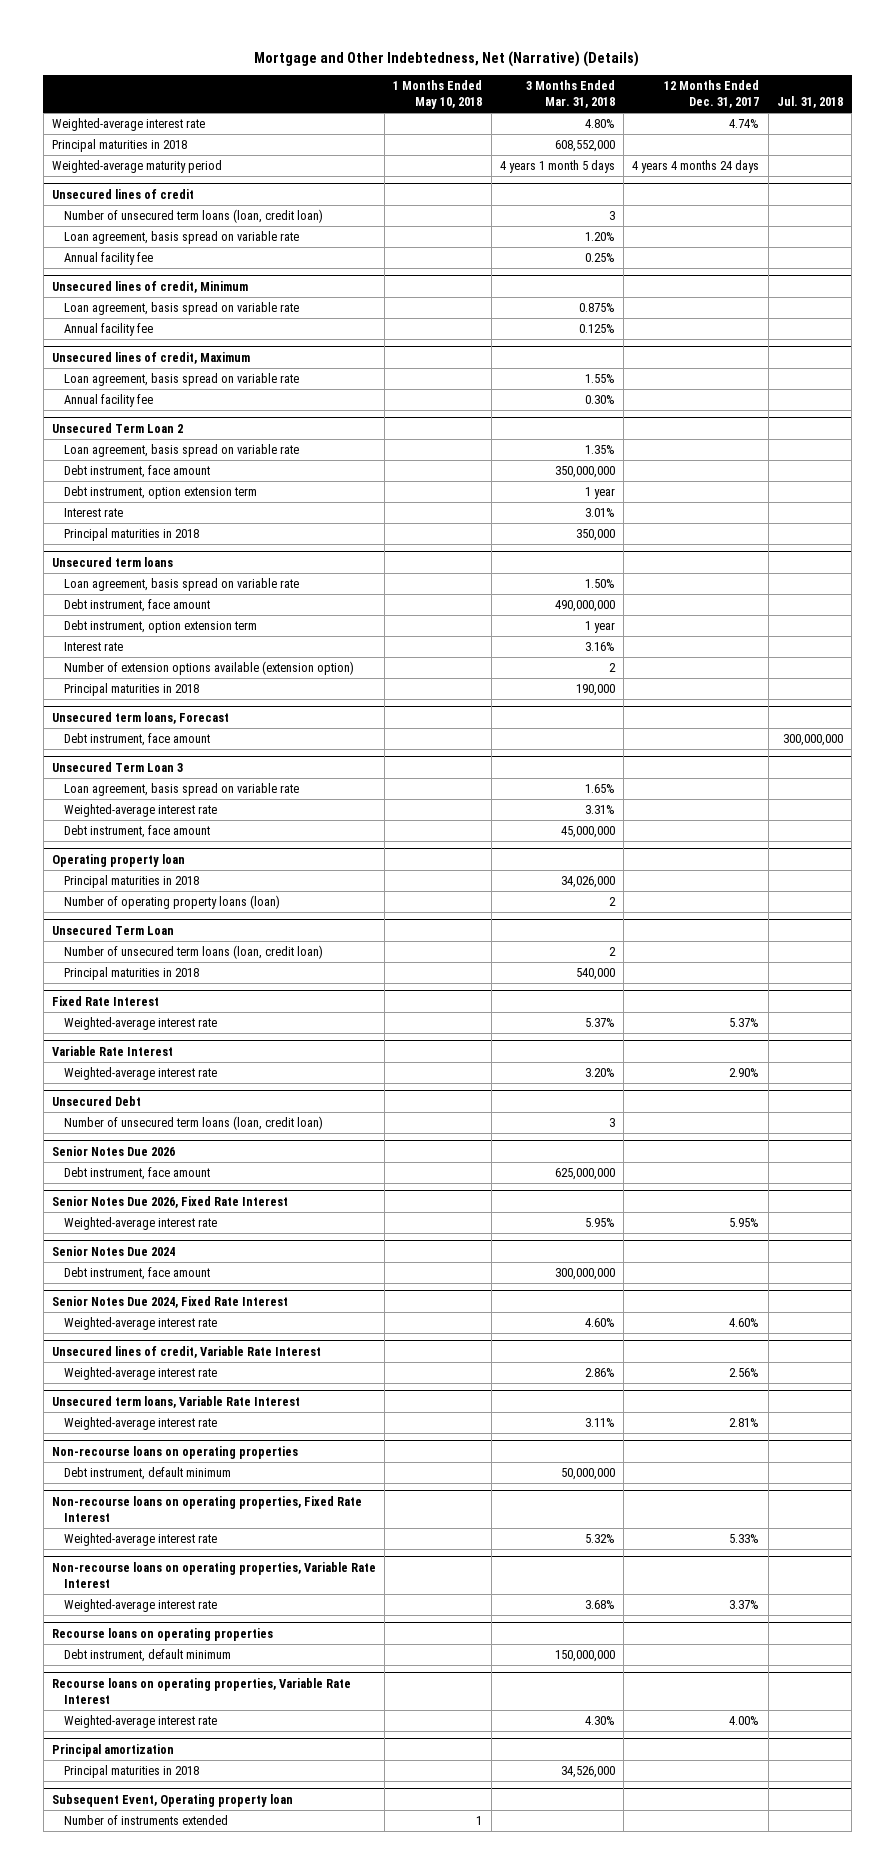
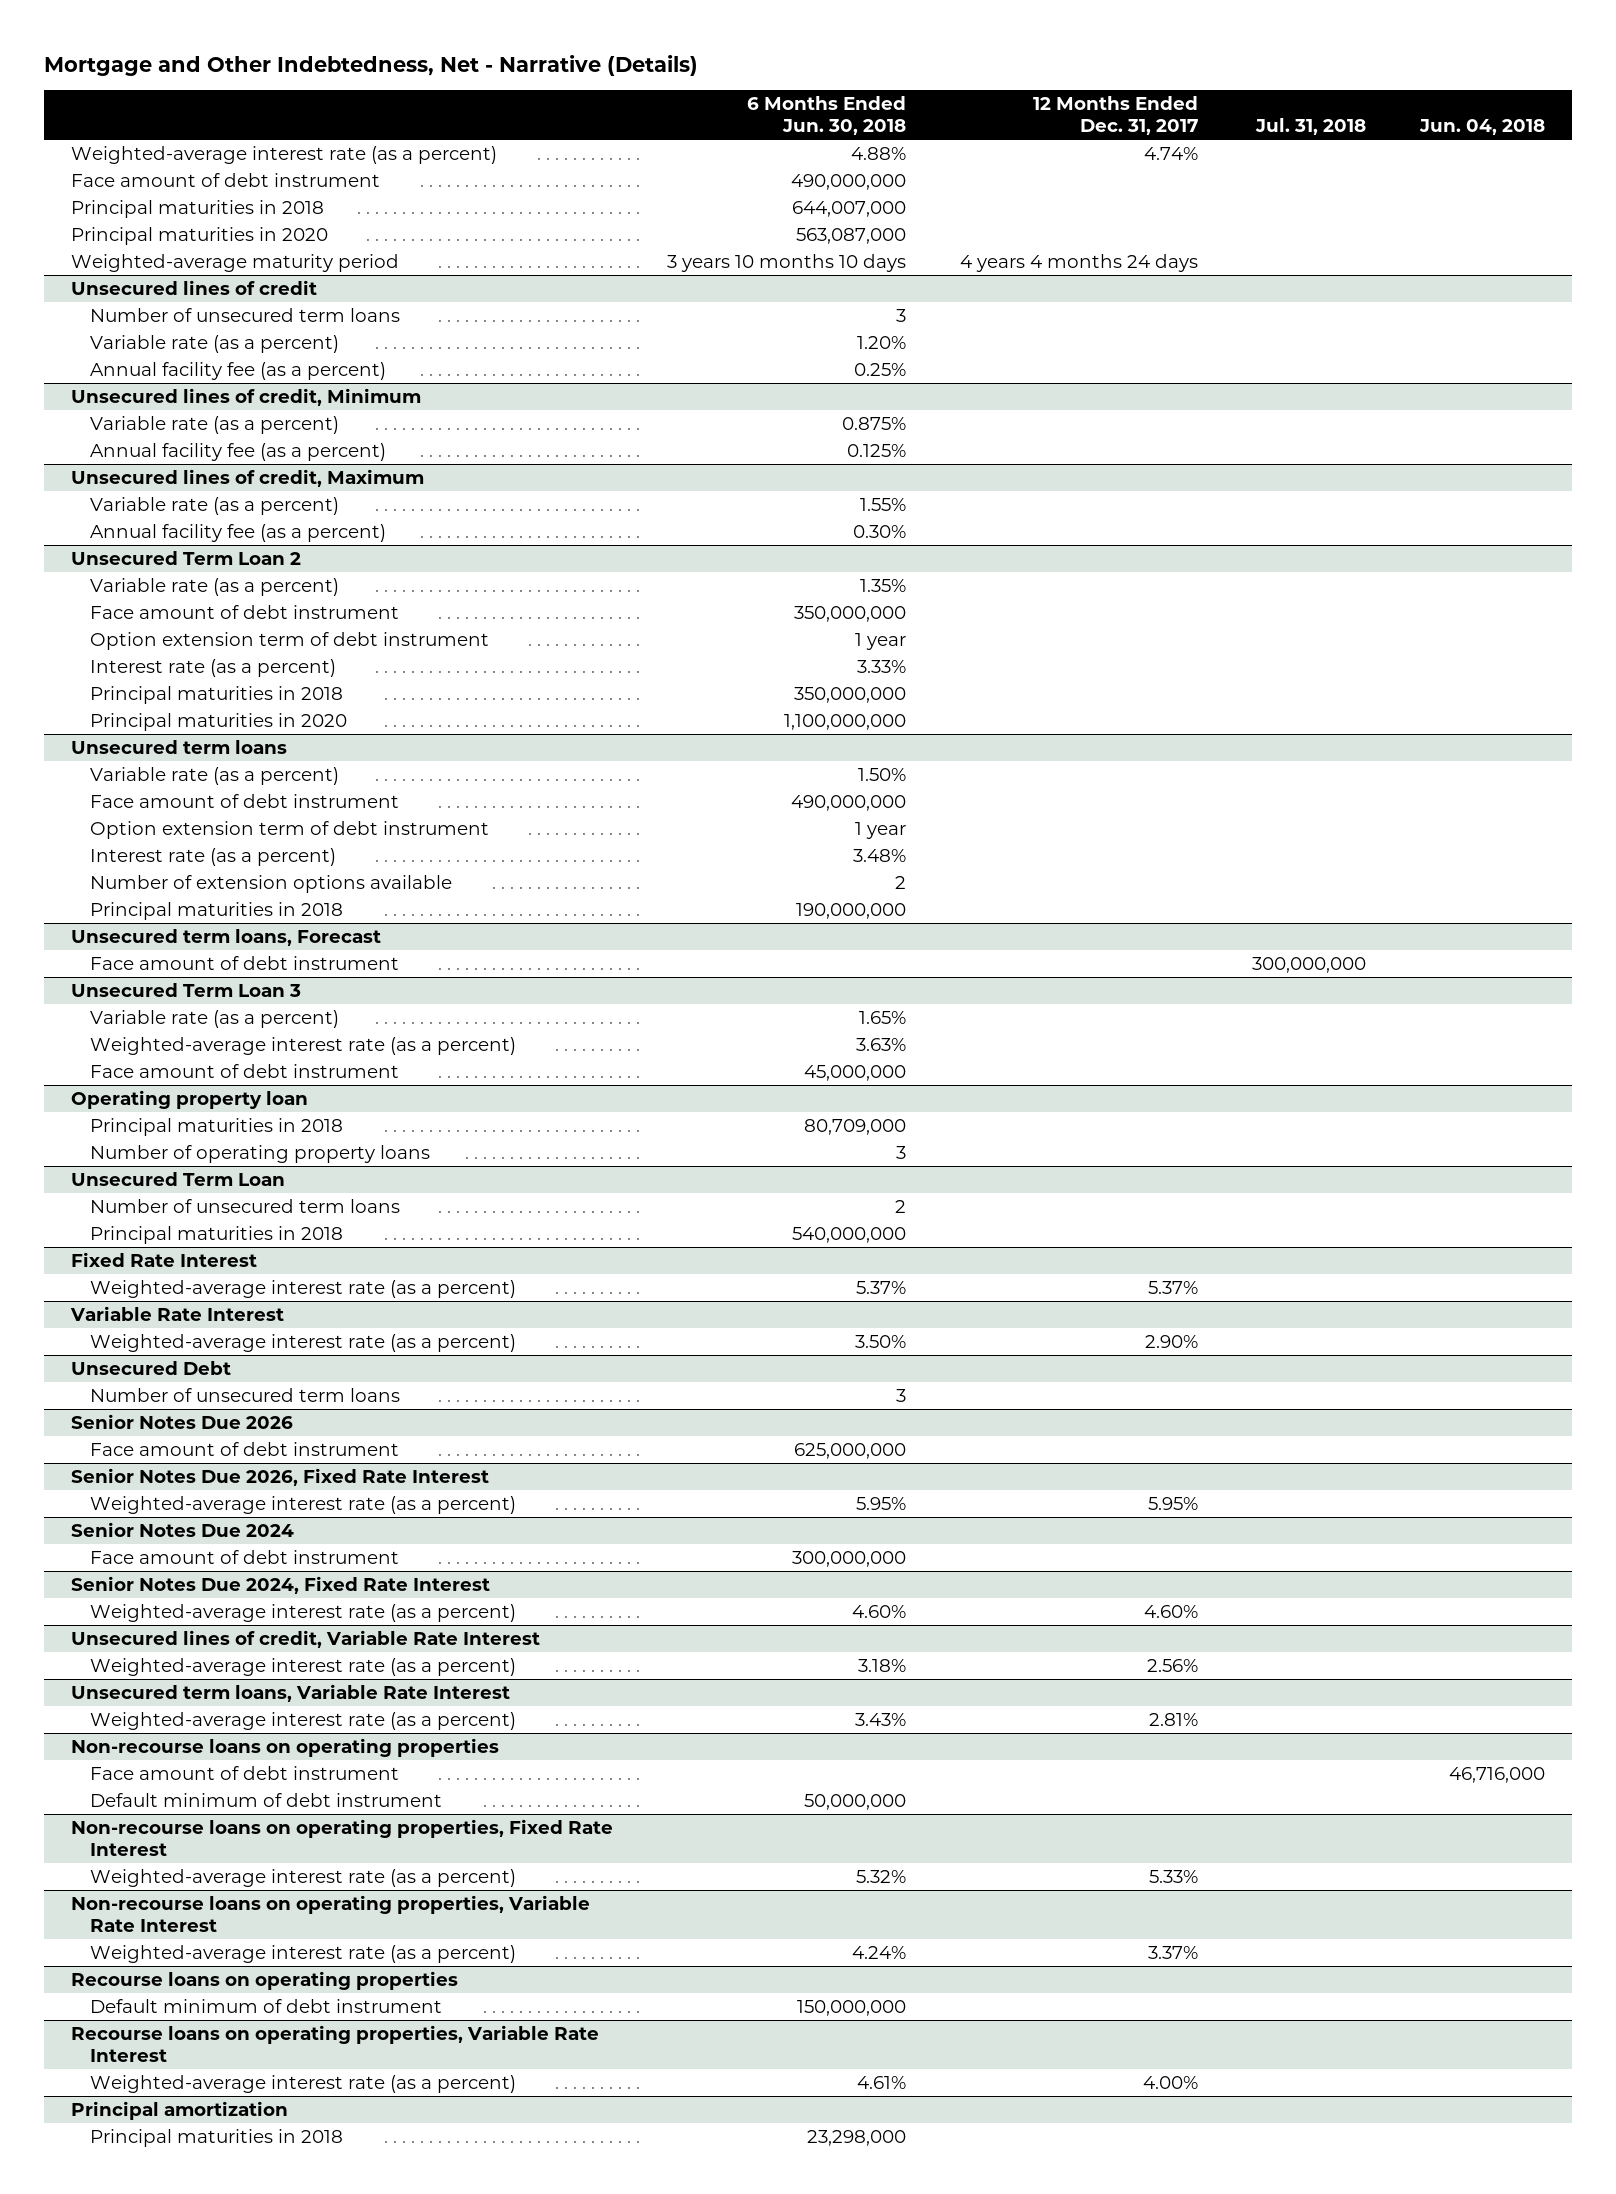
[254,50,640,67] Mortgage and Other Indebtedness, Net (Narrative) (Details) -> [43,55,698,77] Mortgage and Other Indebtedness, Net - Narrative (Details)
[393,80,483,110] 1 Months Ended May 10, 2018 -> none
[525,80,615,109] 3 Months Ended Mar. 31, 2018 -> none
none -> [746,96,906,136] 6 Months Ended Jun. 30, 2018
none -> [1419,119,1546,136] Jun. 04, 2018
[51,117,205,131] Weighted-average interest rate -> [70,145,497,164] Weighted-average interest rate (as a percent)
none -> [70,172,380,187] Face amount of debt instrument
none -> [70,226,328,245] Principal maturities in 2020
[64,208,324,223] Number of unsecured term loans (loan, credit loan) -> [90,307,401,322] Number of unsecured term loans
[64,230,300,244] Loan agreement, basis spread on variable rate -> [90,334,340,353] Variable rate (as a percent)
[64,251,154,265] Annual facility fee -> [90,361,387,380] Annual facility fee (as a percent)
[64,301,300,315] Loan agreement, basis spread on variable rate -> [90,415,340,434] Variable rate (as a percent)
[64,322,154,336] Annual facility fee -> [90,442,387,461] Annual facility fee (as a percent)
[64,372,300,386] Loan agreement, basis spread on variable rate -> [90,496,340,515] Variable rate (as a percent)
[64,393,154,407] Annual facility fee -> [90,523,387,542] Annual facility fee (as a percent)
[64,443,300,457] Loan agreement, basis spread on variable rate -> [90,577,340,596] Variable rate (as a percent)
[64,464,211,478] Debt instrument, face amount -> [90,604,400,619] Face amount of debt instrument
[64,485,258,499] Debt instrument, option extension term -> [90,631,490,650] Option extension term of debt instrument
[64,507,124,517] Interest rate -> [90,658,337,677] Interest rate (as a percent)
none -> [90,712,348,731] Principal maturities in 2020
[64,577,300,591] Loan agreement, basis spread on variable rate -> [90,766,340,785] Variable rate (as a percent)
[64,598,211,612] Debt instrument, face amount -> [90,793,400,808] Face amount of debt instrument
[64,619,258,633] Debt instrument, option extension term -> [90,820,490,839] Option extension term of debt instrument
[64,641,124,651] Interest rate -> [90,847,337,866] Interest rate (as a percent)
[64,660,355,675] Number of extension options available (extension option) -> [90,874,453,893] Number of extension options available
[64,732,211,746] Debt instrument, face amount -> [90,955,400,970] Face amount of debt instrument
[64,782,300,796] Loan agreement, basis spread on variable rate -> [90,1009,340,1028] Variable rate (as a percent)
[64,803,218,817] Weighted-average interest rate -> [90,1036,517,1055] Weighted-average interest rate (as a percent)
[64,824,211,838] Debt instrument, face amount -> [90,1063,400,1078] Face amount of debt instrument
[64,894,281,909] Number of operating property loans (loan) -> [90,1144,431,1163] Number of operating property loans
[64,944,324,959] Number of unsecured term loans (loan, credit loan) -> [90,1198,401,1213] Number of unsecured term loans
[64,1016,218,1030] Weighted-average interest rate -> [90,1279,517,1298] Weighted-average interest rate (as a percent)
[64,1066,218,1080] Weighted-average interest rate -> [90,1333,517,1352] Weighted-average interest rate (as a percent)
[64,1115,324,1130] Number of unsecured term loans (loan, credit loan) -> [90,1387,401,1402] Number of unsecured term loans
[64,1166,211,1180] Debt instrument, face amount -> [90,1441,400,1456] Face amount of debt instrument
[64,1216,218,1230] Weighted-average interest rate -> [90,1495,517,1514] Weighted-average interest rate (as a percent)
[64,1266,211,1280] Debt instrument, face amount -> [90,1549,400,1564] Face amount of debt instrument
[64,1316,218,1330] Weighted-average interest rate -> [90,1603,517,1622] Weighted-average interest rate (as a percent)
[64,1366,218,1380] Weighted-average interest rate -> [90,1657,517,1676] Weighted-average interest rate (as a percent)
[64,1416,218,1430] Weighted-average interest rate -> [90,1711,517,1730] Weighted-average interest rate (as a percent)
none -> [90,1765,400,1780] Face amount of debt instrument
[64,1466,232,1480] Debt instrument, default minimum -> [90,1792,443,1807] Default minimum of debt instrument
[64,1532,218,1546] Weighted-average interest rate -> [90,1868,517,1887] Weighted-average interest rate (as a percent)
[64,1598,218,1612] Weighted-average interest rate -> [90,1944,517,1963] Weighted-average interest rate (as a percent)
[64,1648,232,1662] Debt instrument, default minimum -> [90,1998,443,2013] Default minimum of debt instrument
[64,1714,218,1728] Weighted-average interest rate -> [90,2074,517,2093] Weighted-average interest rate (as a percent)
[51,1793,293,1807] Subsequent Event, Operating property loan -> none
[64,1814,229,1825] Number of instruments extended -> none

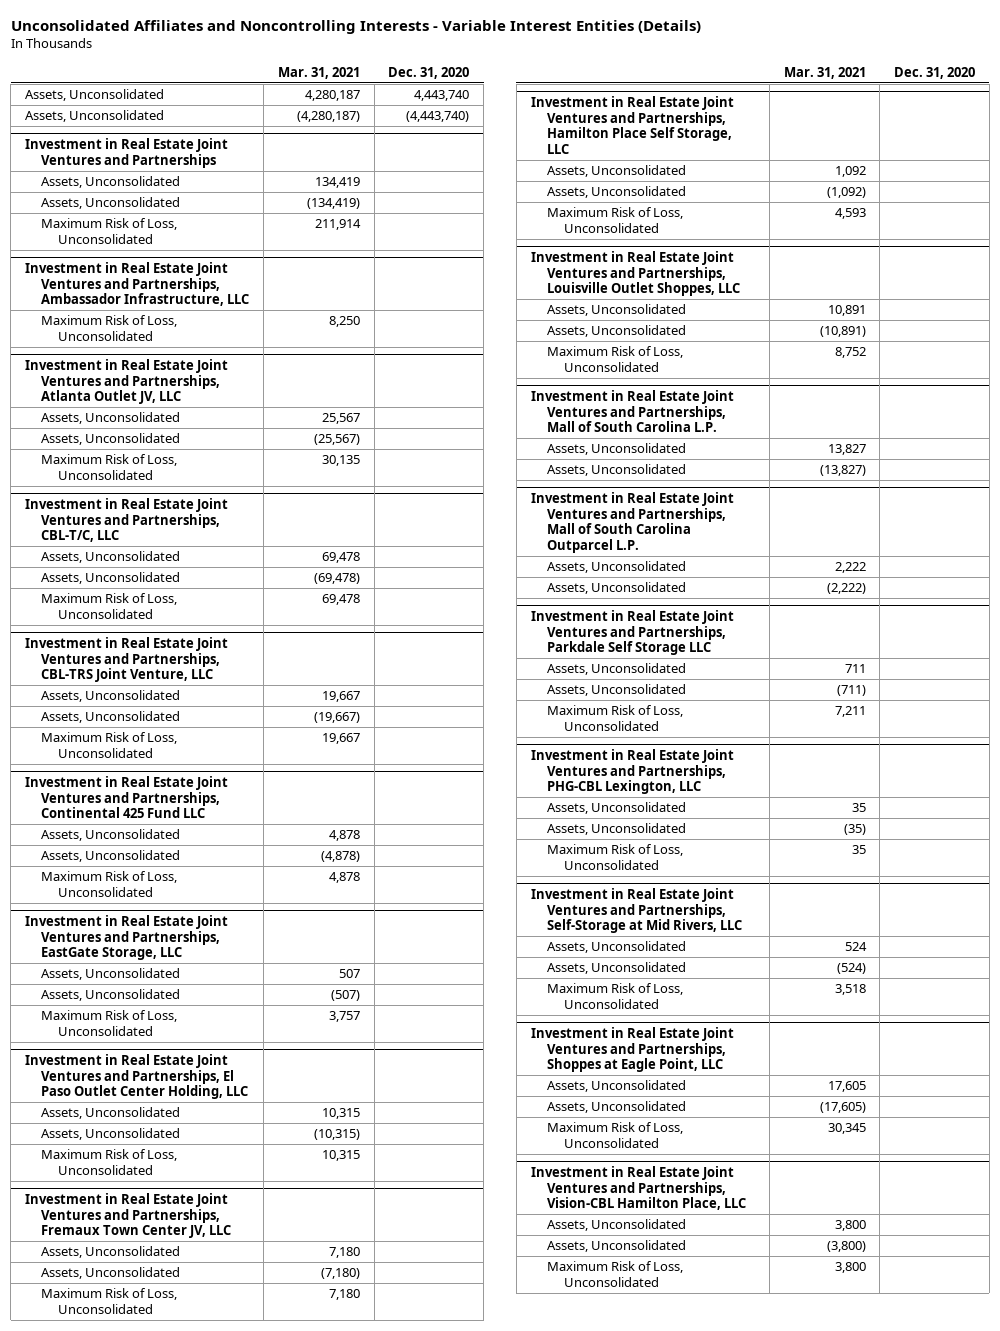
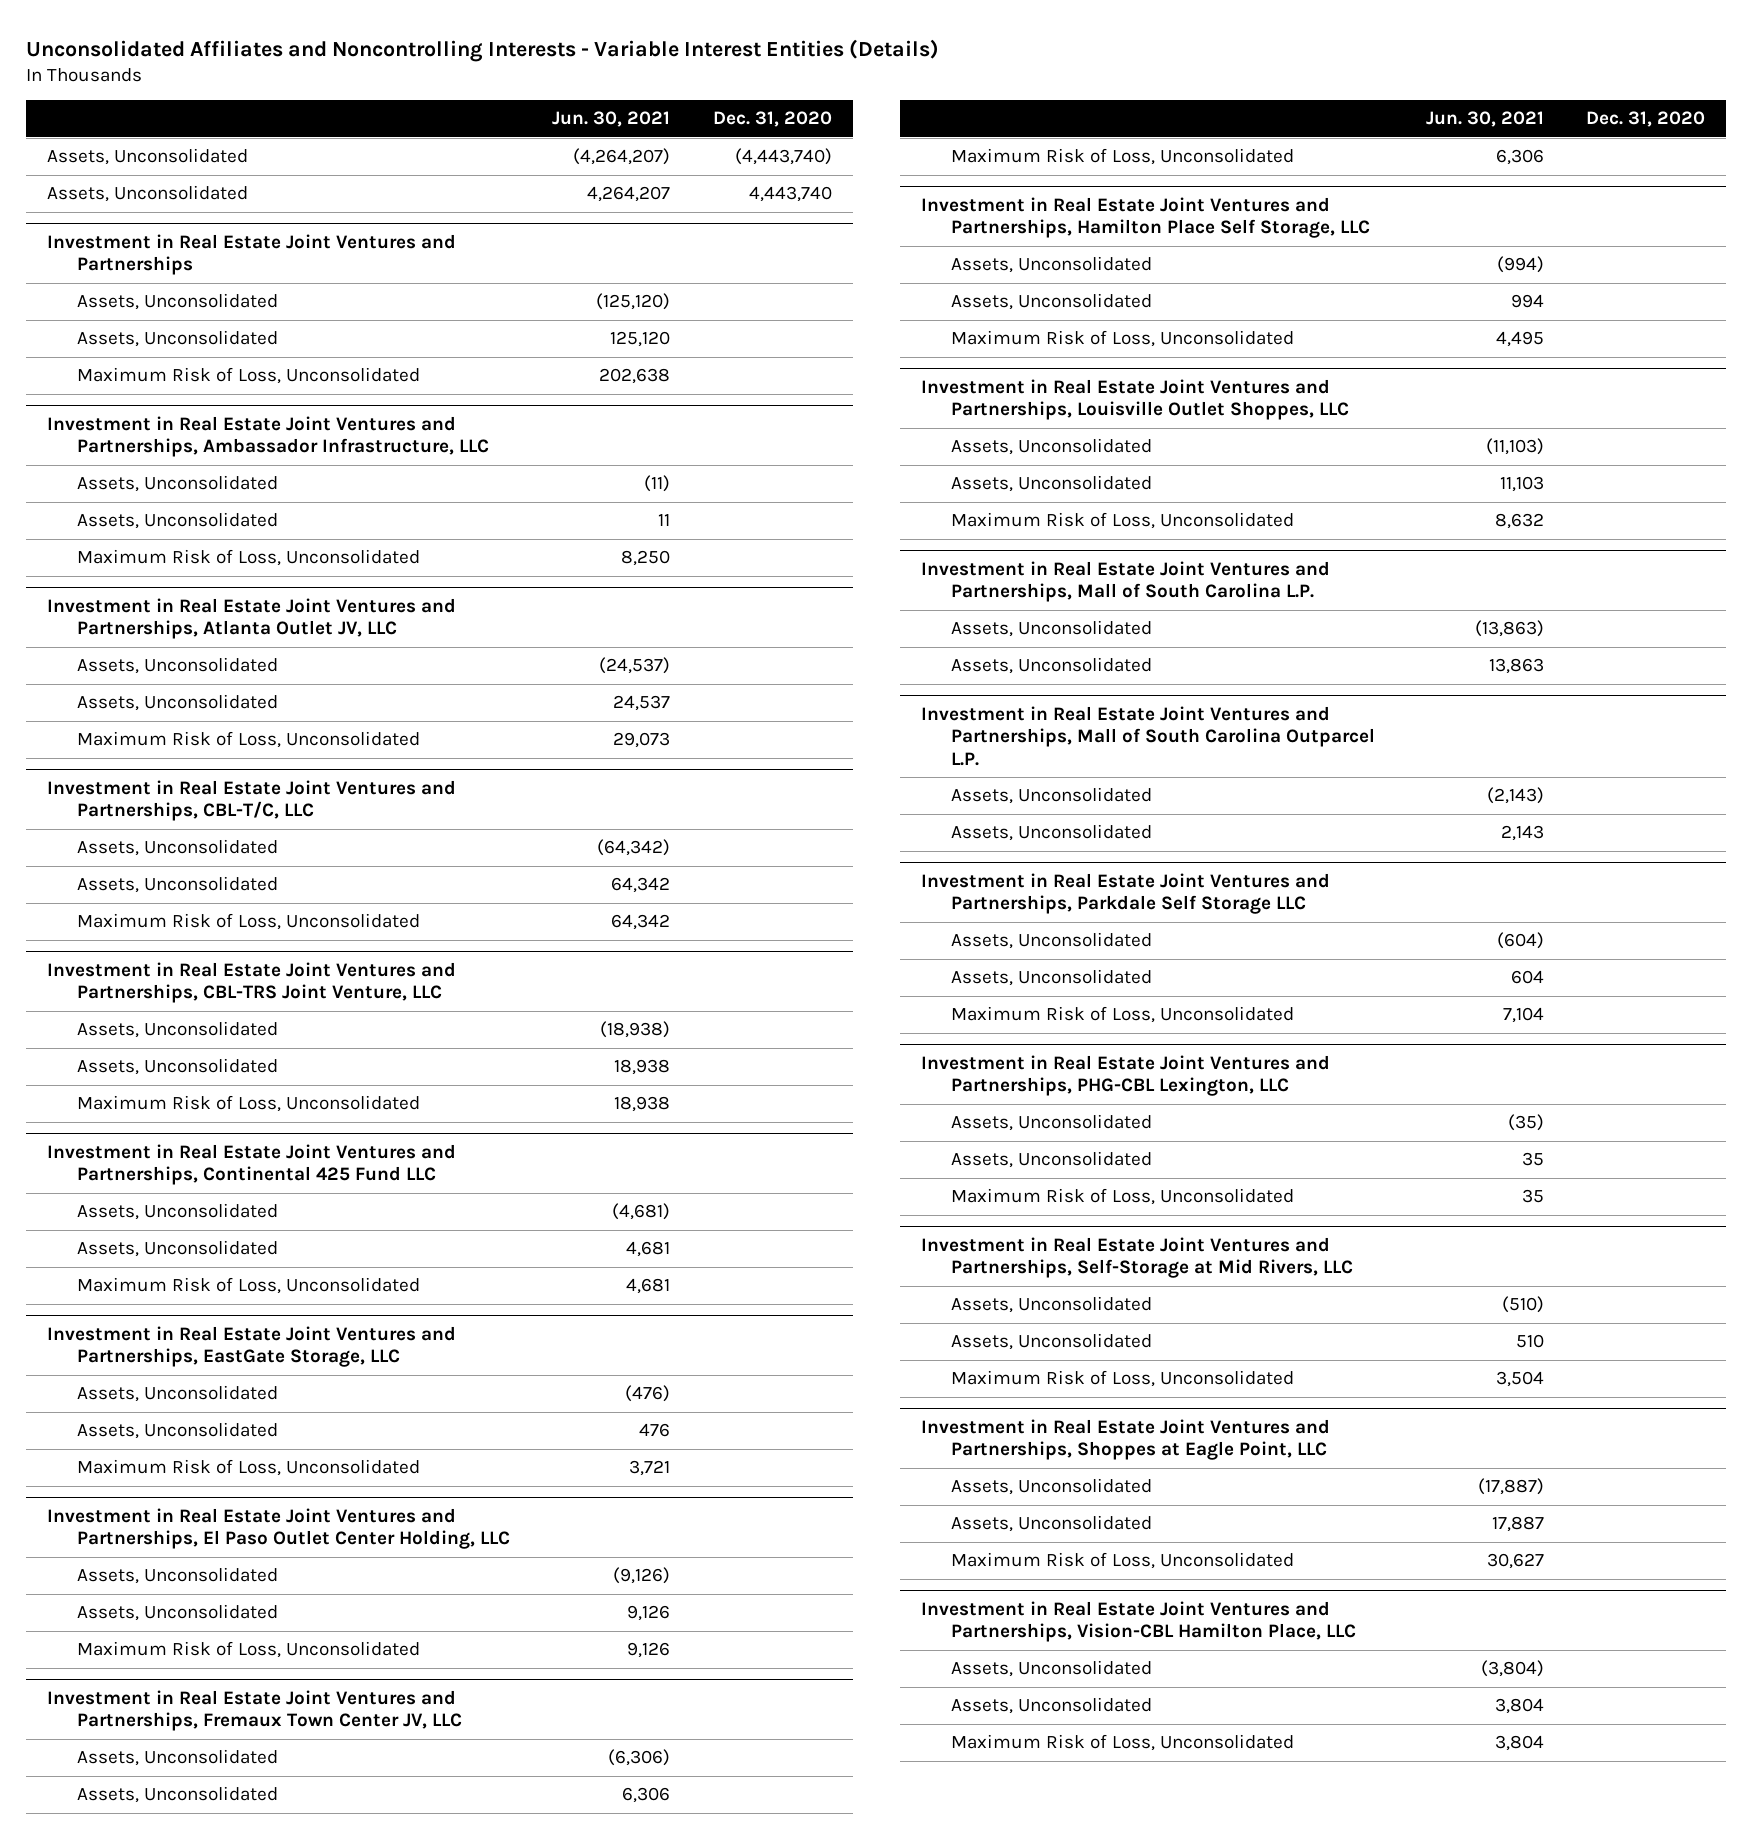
[277,66,360,79] Mar. 31, 2021 -> none
none -> [552,111,671,128] Jun. 30, 2021
[24,89,164,102] Assets, Unconsolidated -> [47,185,249,203] Assets, Unconsolidated
none -> [77,475,279,493] Assets, Unconsolidated
none -> [77,512,279,530] Assets, Unconsolidated

